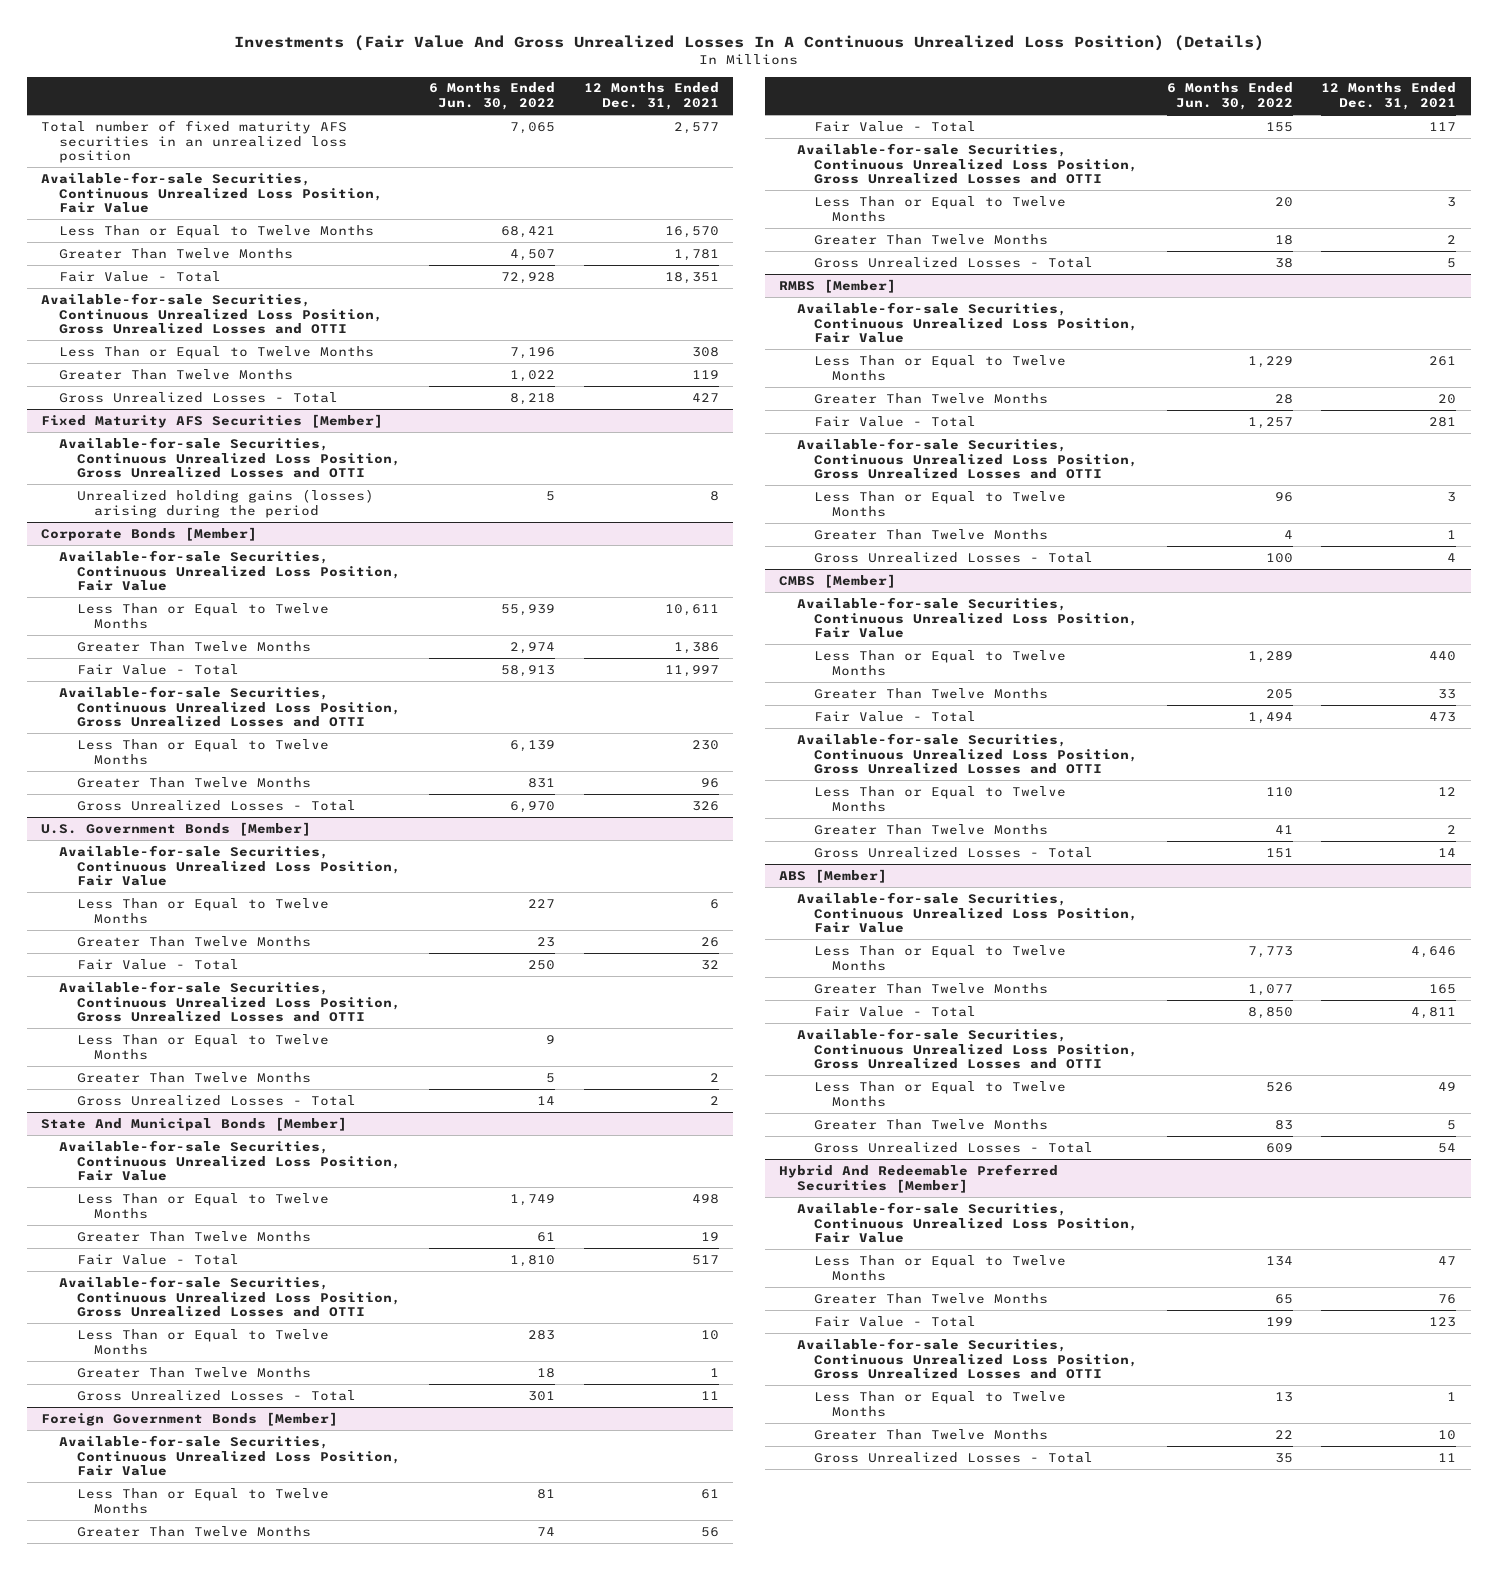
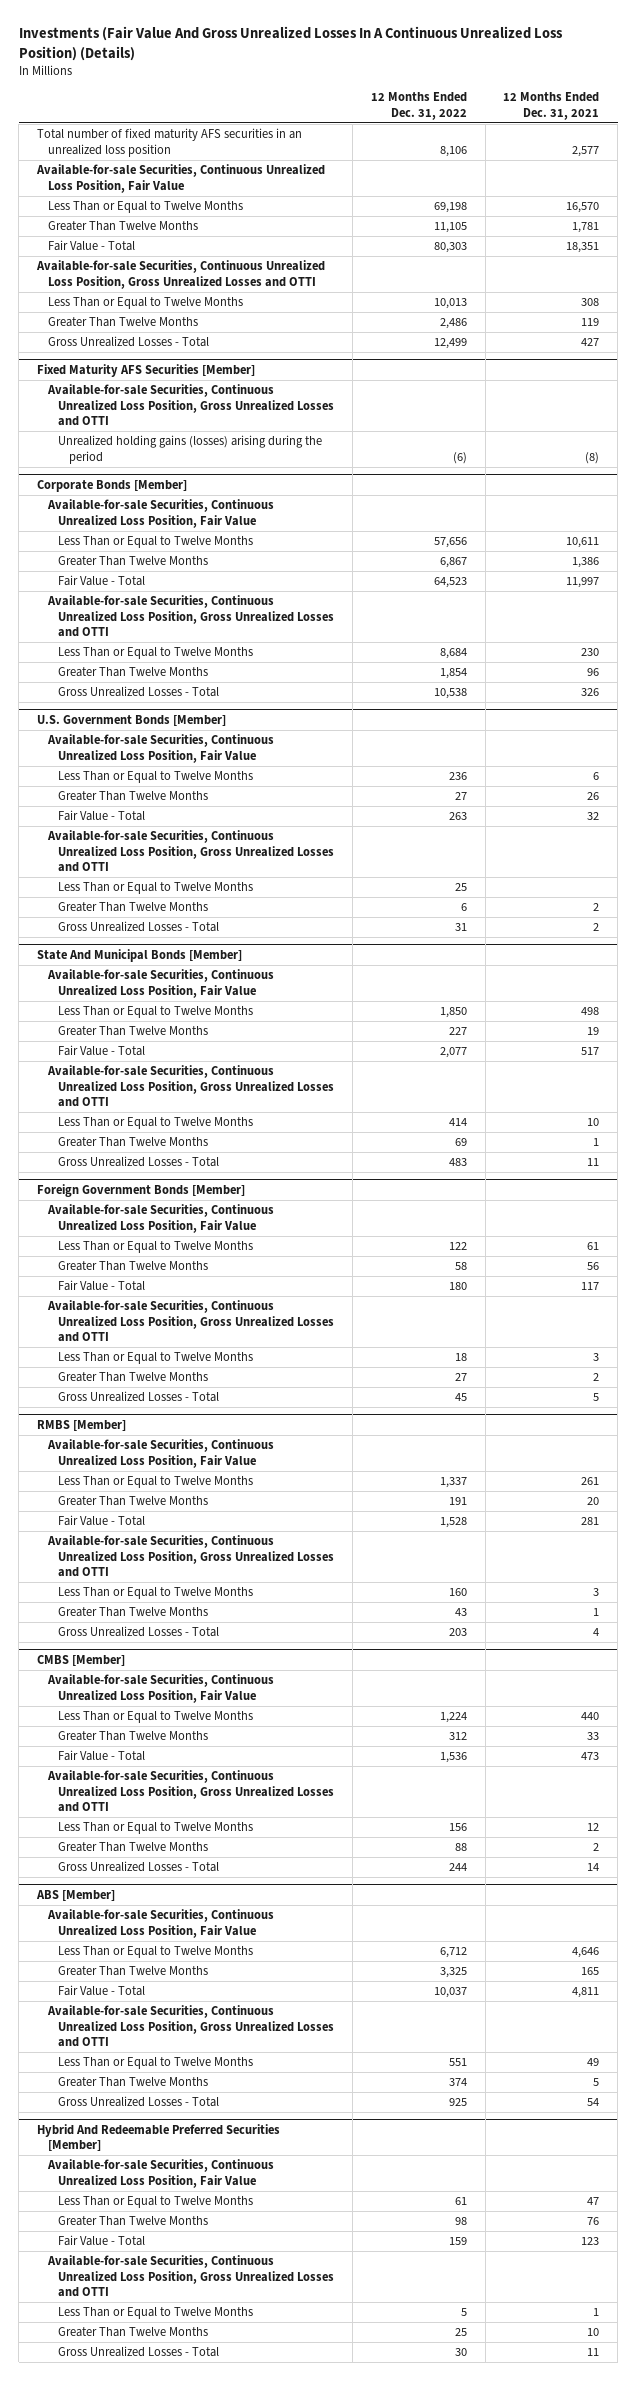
[429,82,556,111] 6 Months Ended Jun. 30, 2022 -> none
none -> [370,92,467,120] 12 Months Ended Dec. 31, 2022
[709,490,719,501] 8 -> [585,451,600,464] (8)

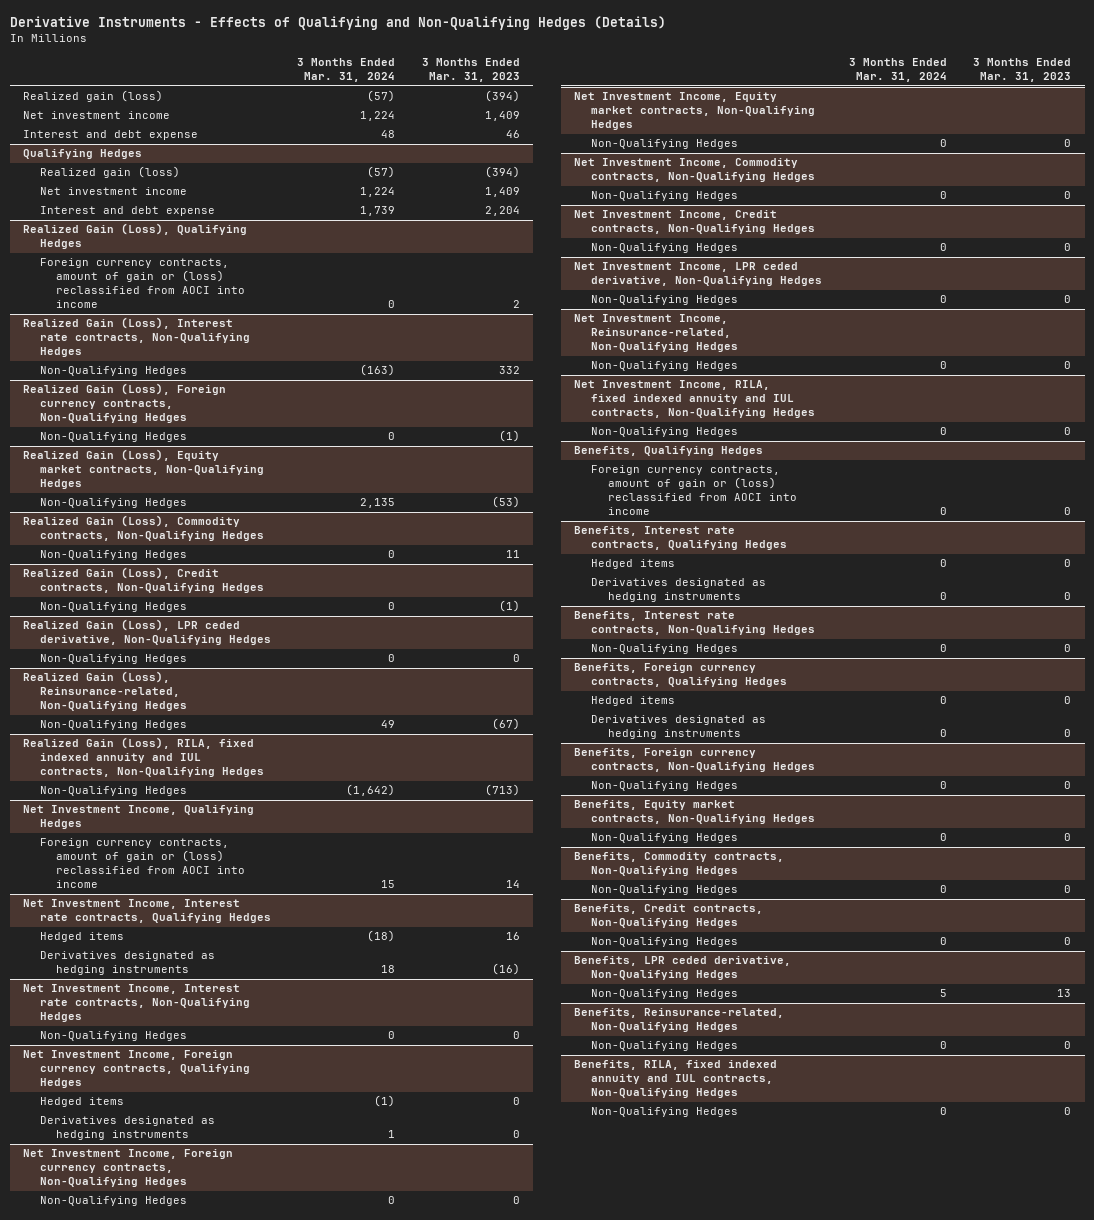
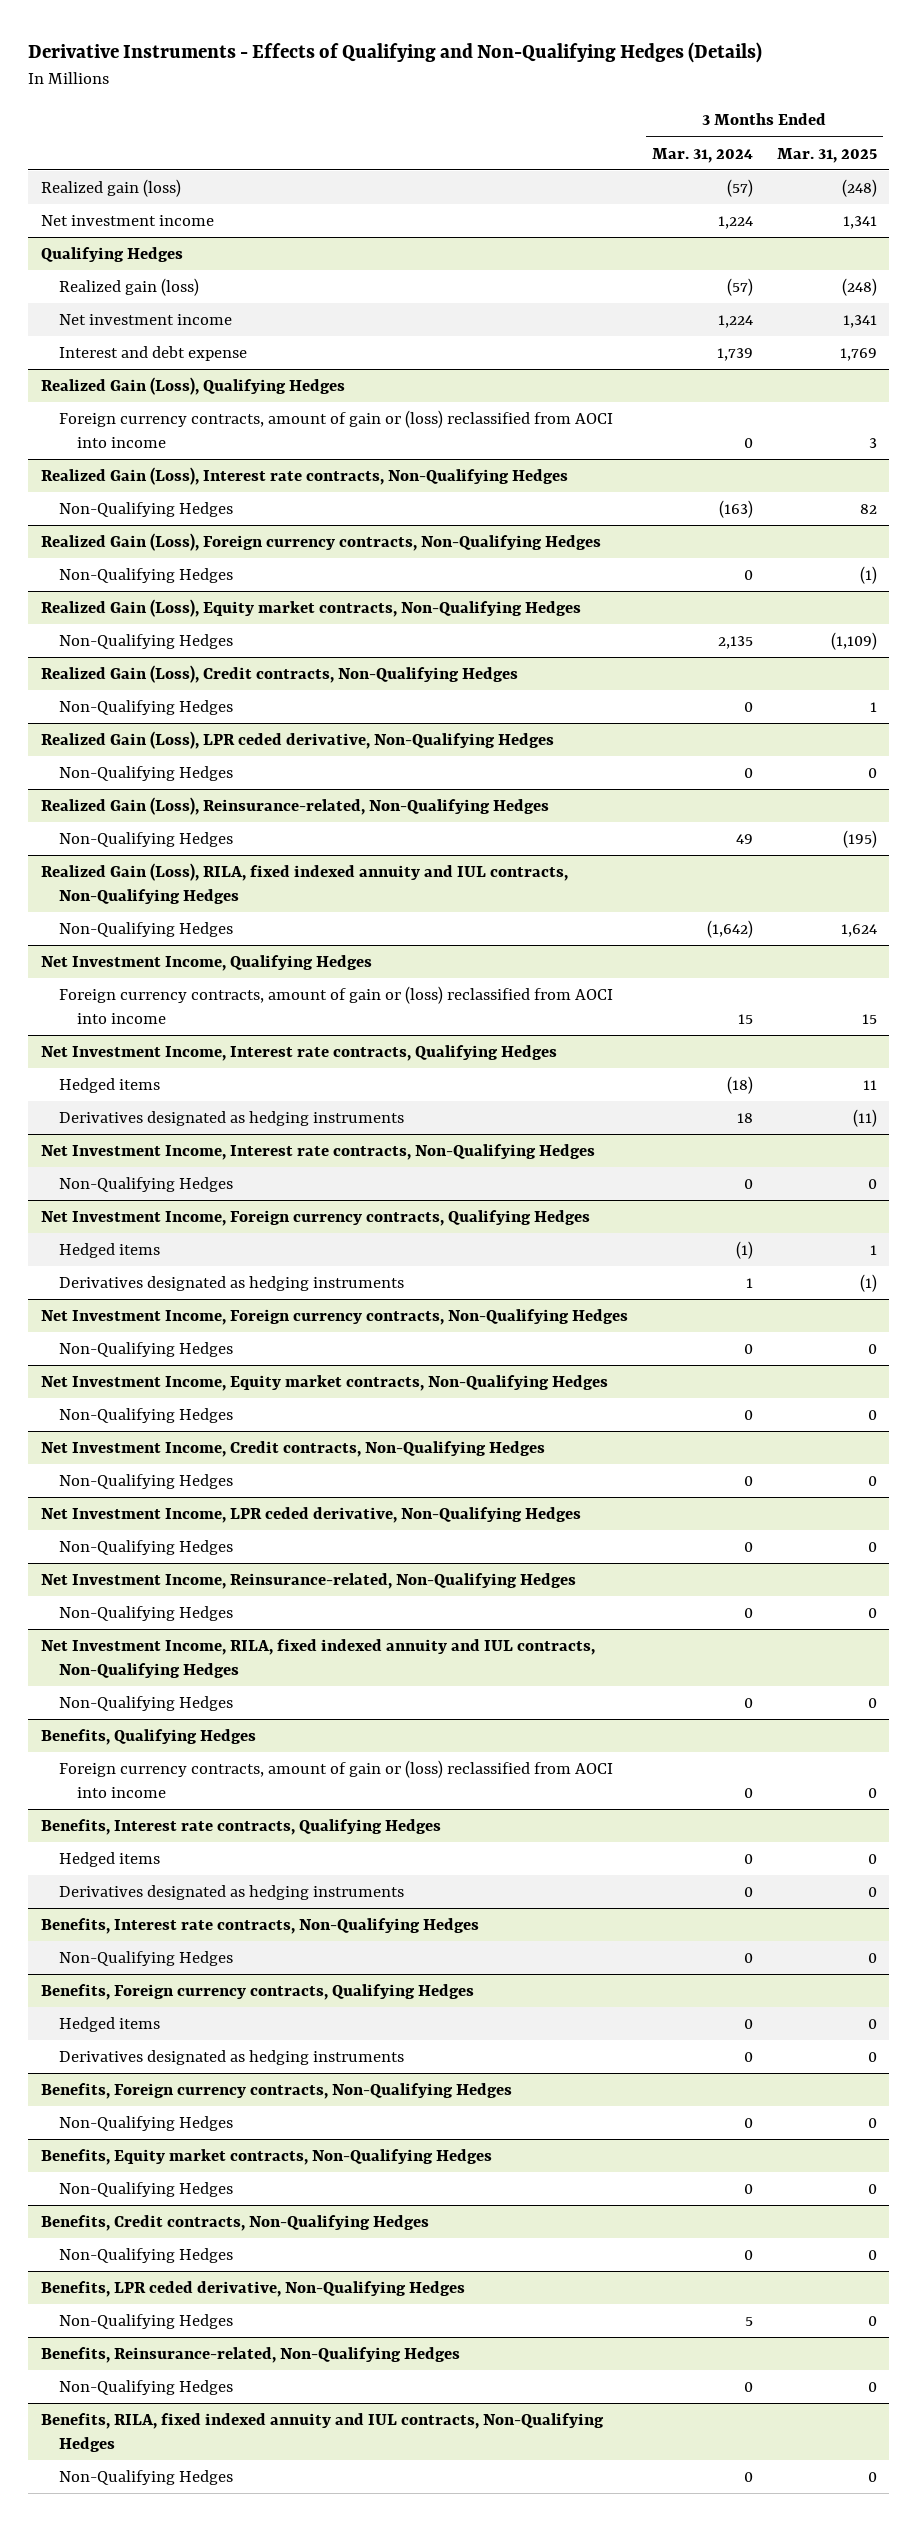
[421,58,520,83] 3 Months Ended Mar. 31, 2023 -> none
none -> [776,147,877,163] Mar. 31, 2025
[22,130,198,141] Interest and debt expense -> none
[22,515,264,542] Realized Gain (Loss), Commodity contracts, Non-Qualifying Hedges -> none
[39,550,187,561] Non-Qualifying Hedges -> none
[574,158,816,183] Net Investment Income, Commodity contracts, Non-Qualifying Hedges -> none
[591,191,739,202] Non-Qualifying Hedges -> none
[574,852,785,877] Benefits, Commodity contracts, Non-Qualifying Hedges -> none
[591,885,739,896] Non-Qualifying Hedges -> none

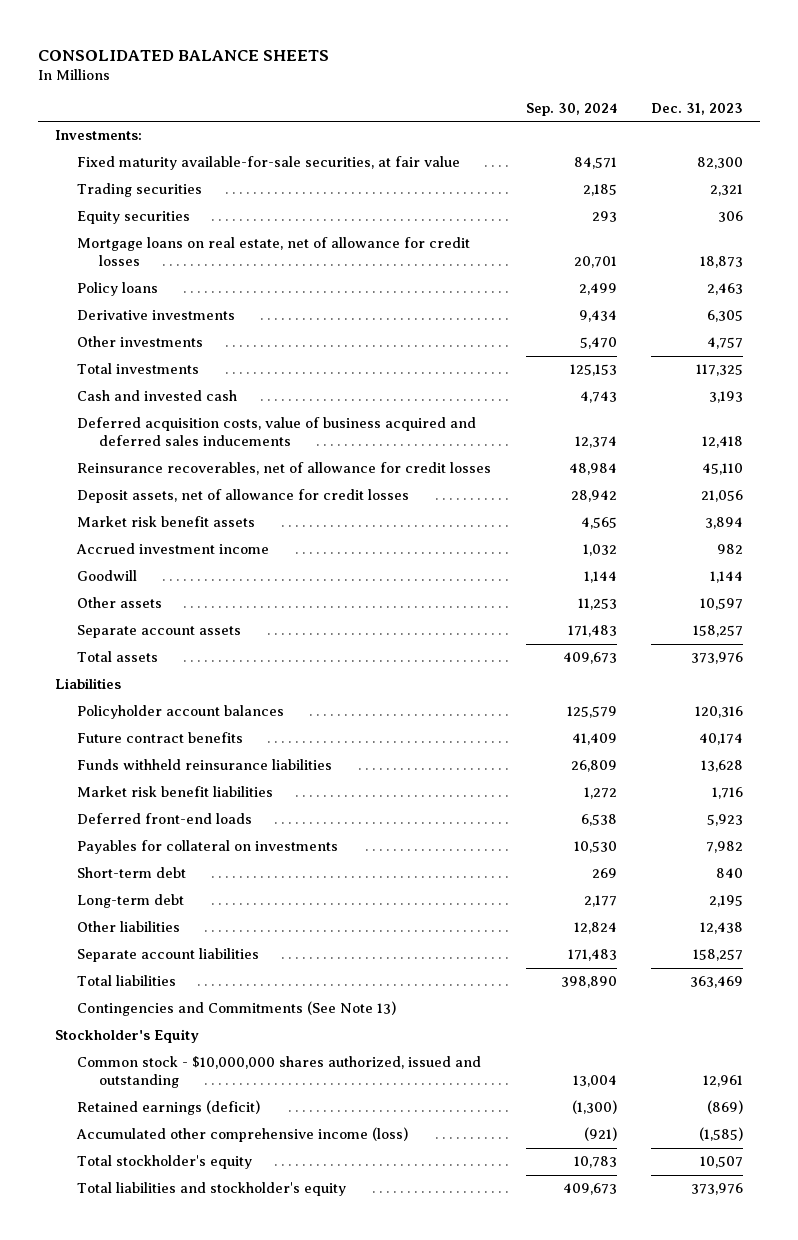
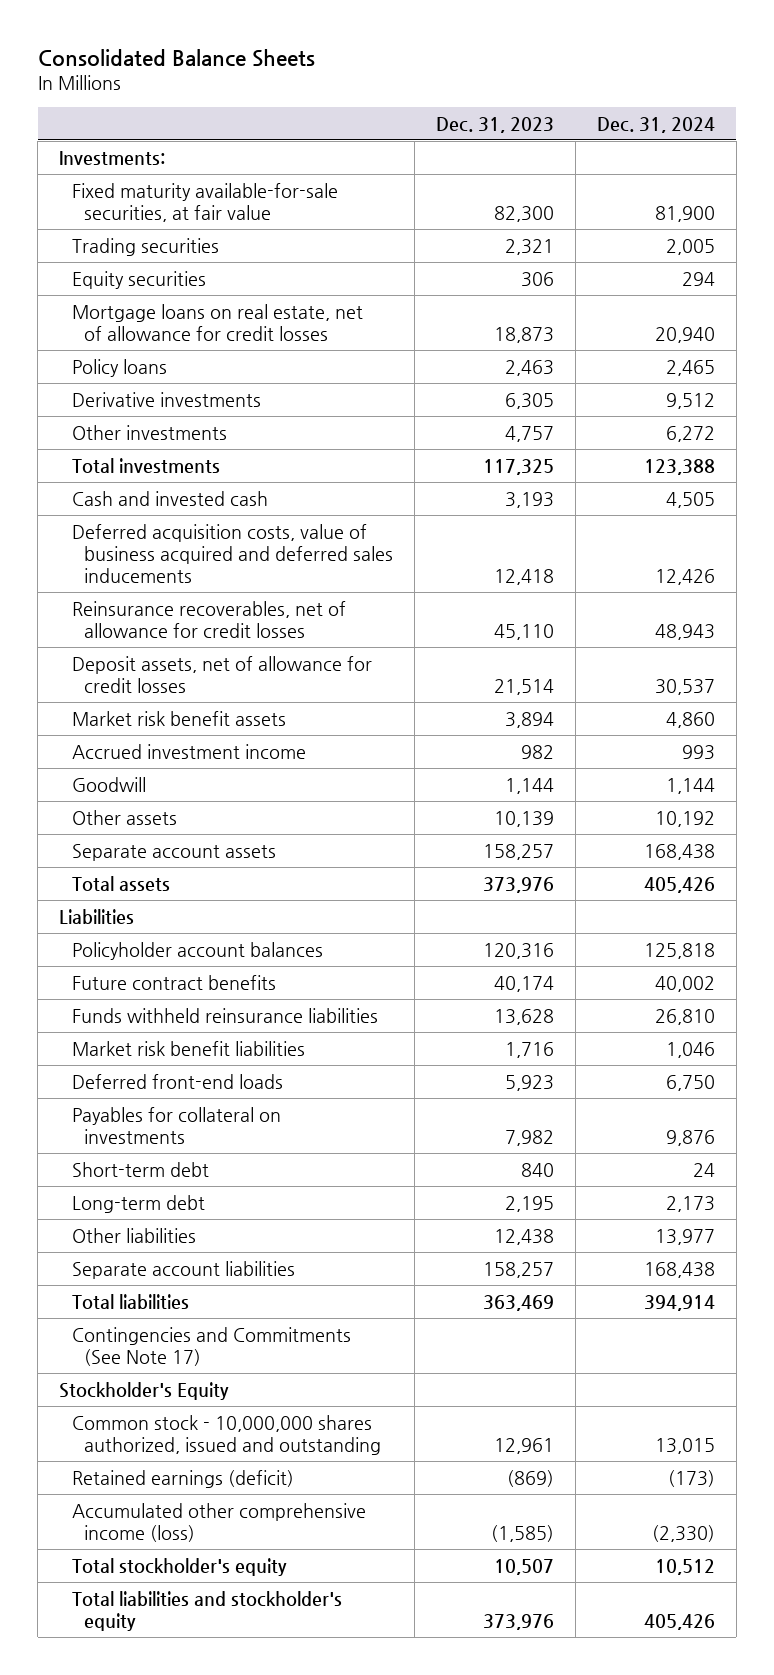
[37,49,329,61] CONSOLIDATED BALANCE SHEETS -> [37,49,315,68] Consolidated Balance Sheets
[525,103,617,117] Sep. 30, 2024 -> none
none -> [597,116,716,133] Dec. 31, 2024
[701,490,744,503] 21,056 -> [494,678,555,695] 21,514
[700,598,744,611] 10,597 -> [494,810,555,827] 10,139
[77,1001,397,1017] Contingencies and Commitments (See Note 13) -> [71,1326,351,1366] Contingencies and Commitments (See Note 17)
[77,1056,482,1089] Common stock - $10,000,000 shares authorized, issued and outstanding -> [71,1414,382,1455] Common stock - 10,000,000 shares authorized, issued and outstanding

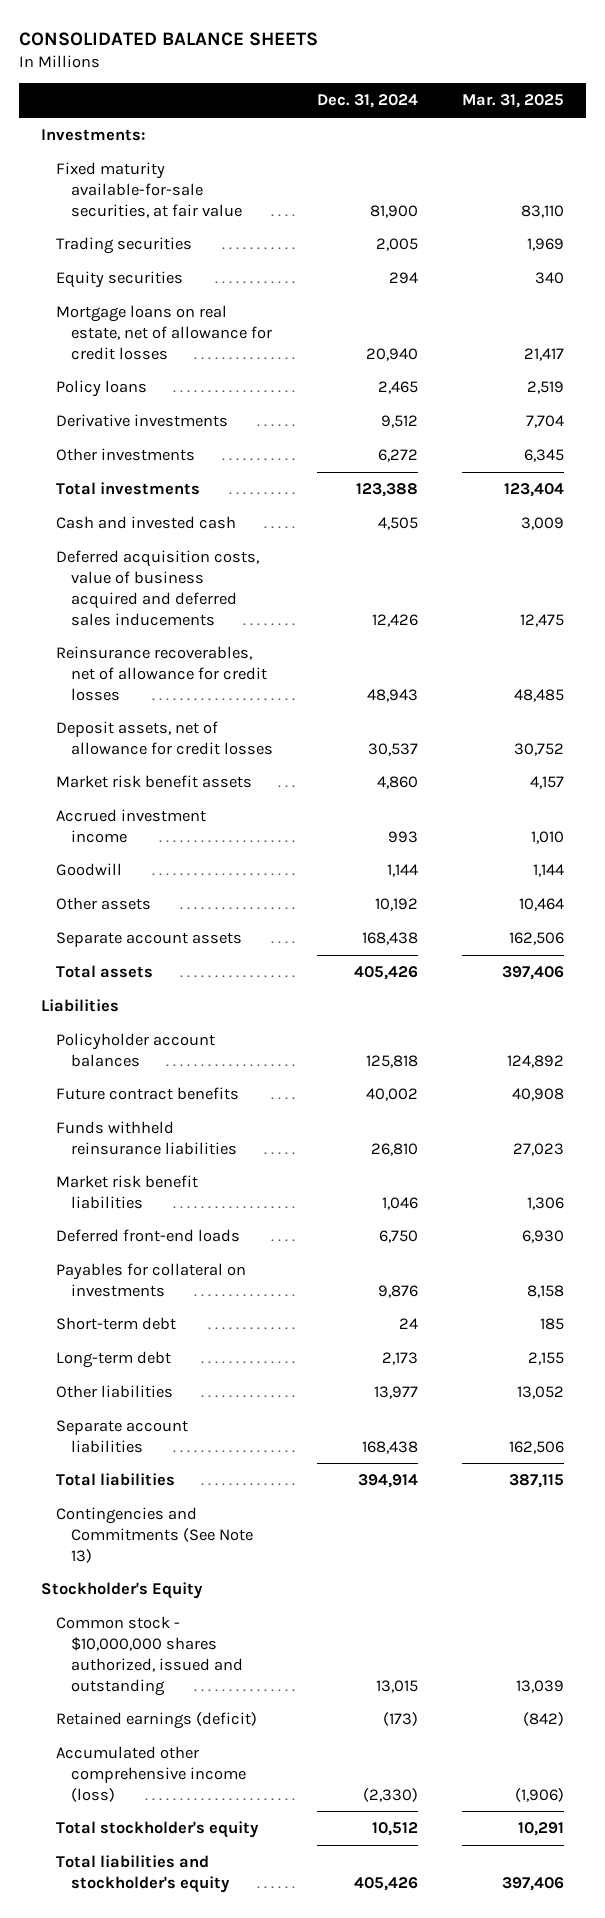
[37,49,315,68] Consolidated Balance Sheets -> [19,31,319,46] CONSOLIDATED BALANCE SHEETS
[436,116,555,133] Dec. 31, 2023 -> none
none -> [461,94,564,109] Mar. 31, 2025
[71,1326,351,1366] Contingencies and Commitments (See Note 17) -> [56,1506,254,1563] Contingencies and Commitments (See Note 13)
[71,1414,382,1455] Common stock - 10,000,000 shares authorized, issued and outstanding -> [56,1615,244,1696] Common stock - $10,000,000 shares authorized, issued and outstanding

